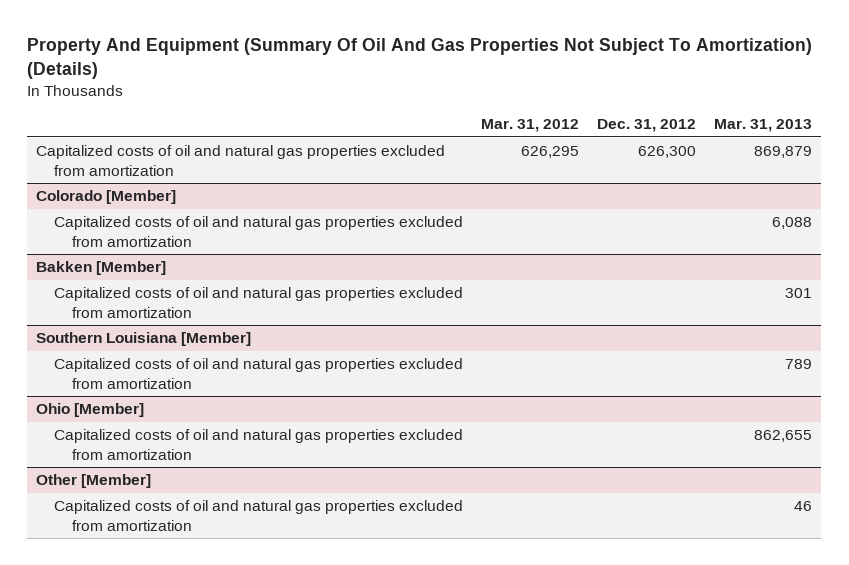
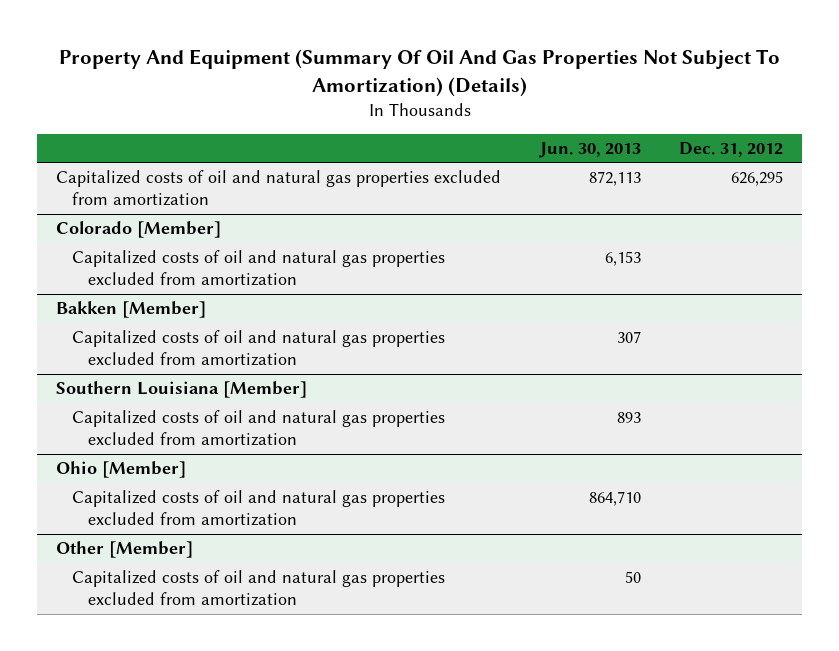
[481,119,580,133] Mar. 31, 2012 -> none
[714,119,813,133] Mar. 31, 2013 -> none
none -> [538,141,641,158] Jun. 30, 2013
[638,146,697,159] 626,300 -> [731,171,784,187] 626,295

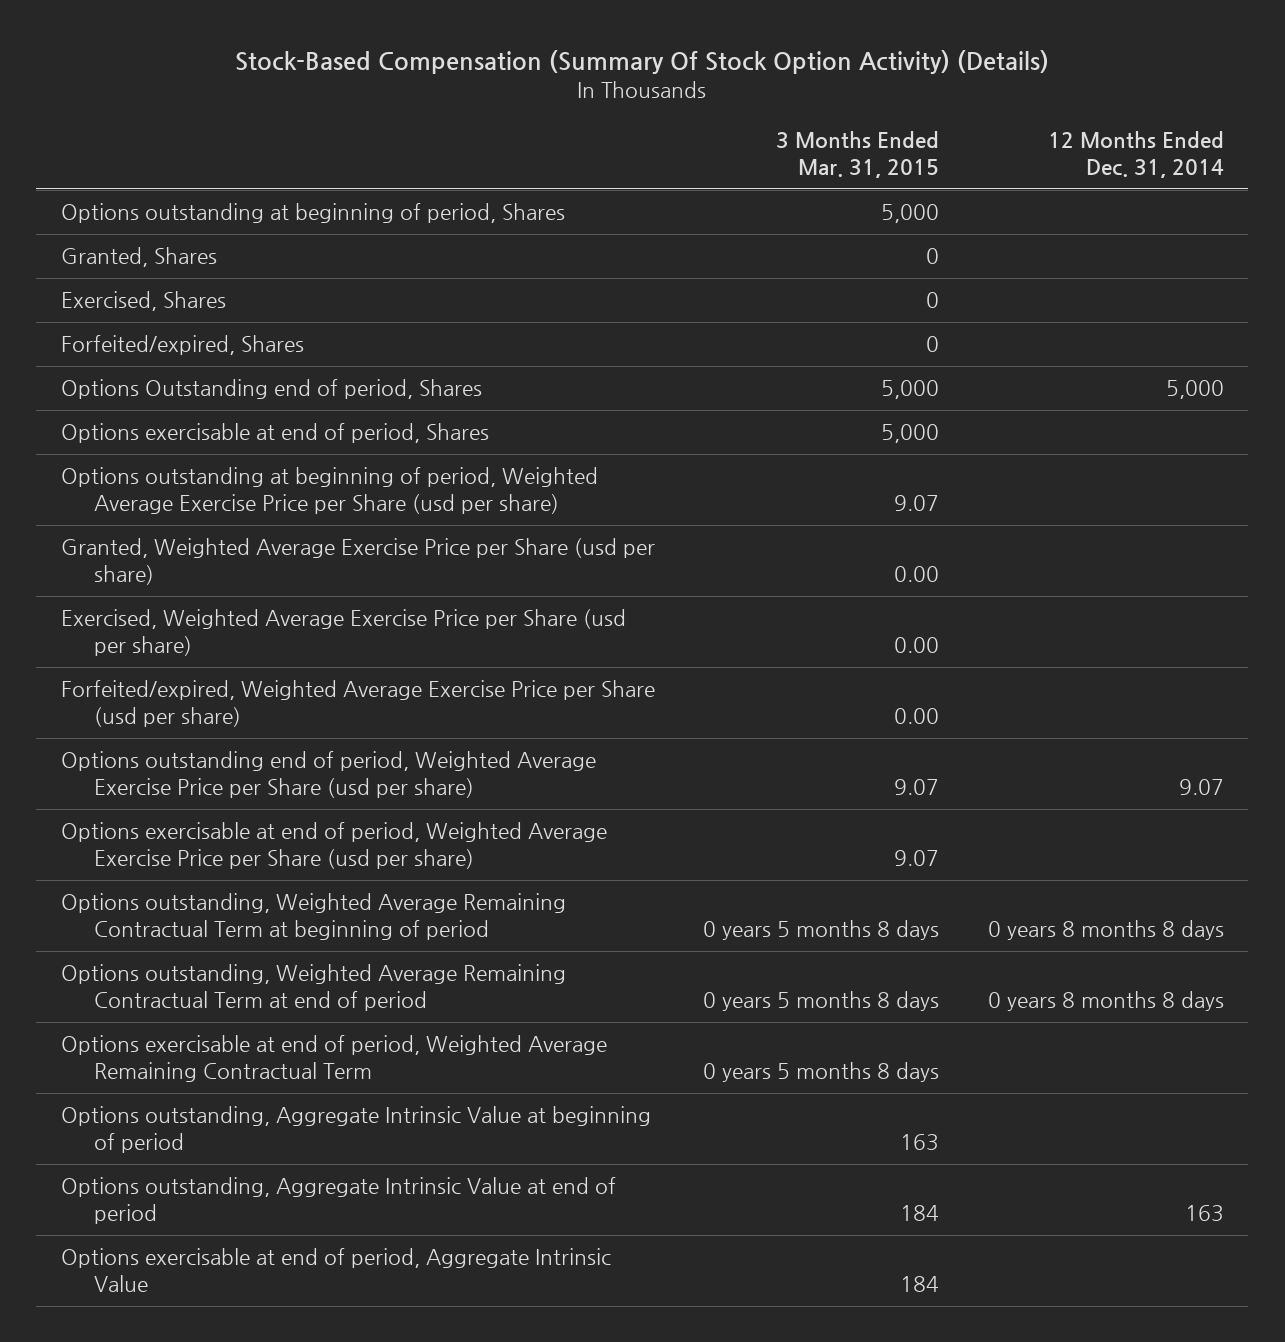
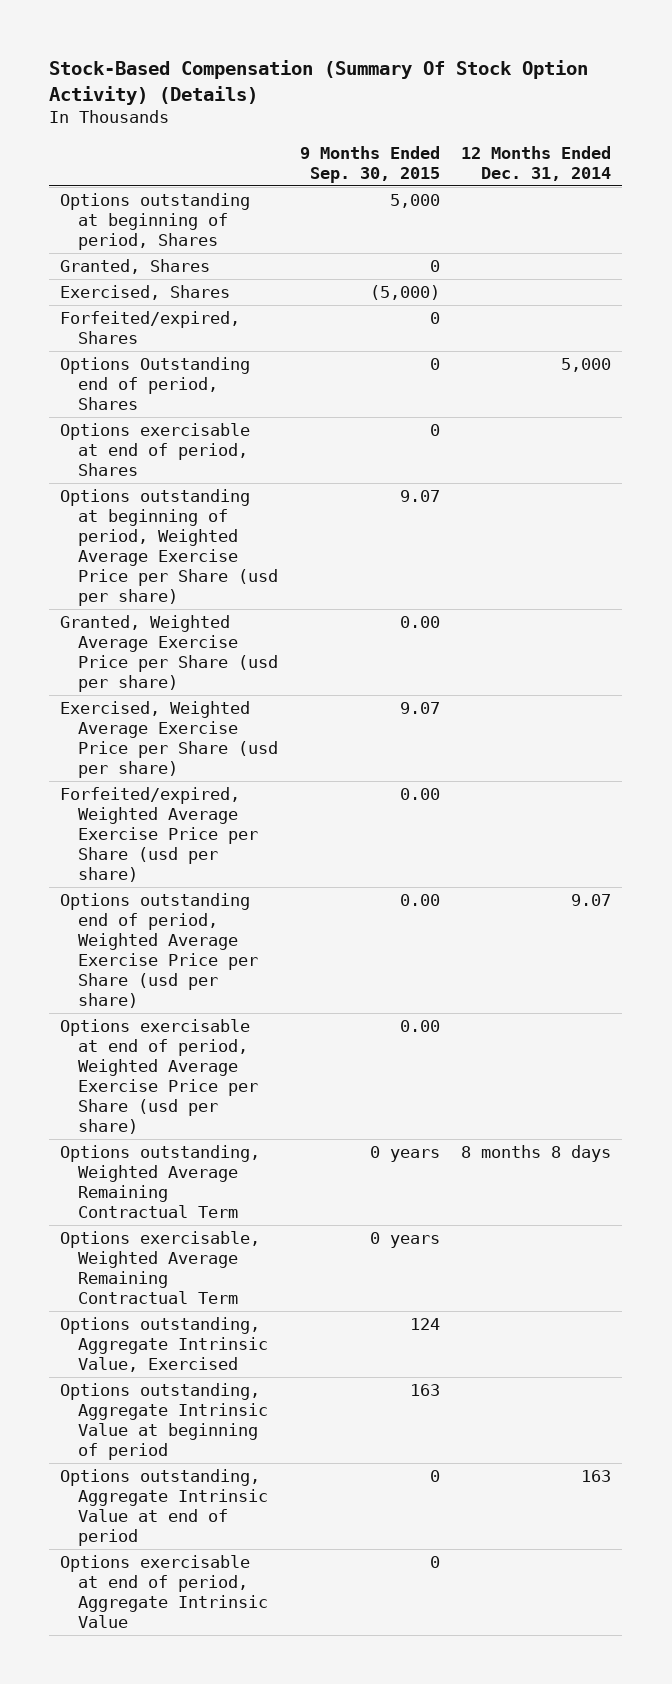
[776,131,940,179] 3 Months Ended Mar. 31, 2015 -> none
none -> [299,145,440,183] 9 Months Ended Sep. 30, 2015
[60,964,566,1012] Options outstanding, Weighted Average Remaining Contractual Term at end of period -> none
[60,893,566,941] Options outstanding, Weighted Average Remaining Contractual Term at beginning of period -> [60,1145,261,1218] Options outstanding, Weighted Average Remaining Contractual Term
[987,920,1224,941] 0 years 8 months 8 days -> [461,1145,612,1163] 8 months 8 days
[60,1035,607,1083] Options exercisable at end of period, Weighted Average Remaining Contractual Term -> [60,1231,261,1304] Options exercisable, Weighted Average Remaining Contractual Term
none -> [60,1317,268,1372] Options outstanding, Aggregate Intrinsic Value, Exercised

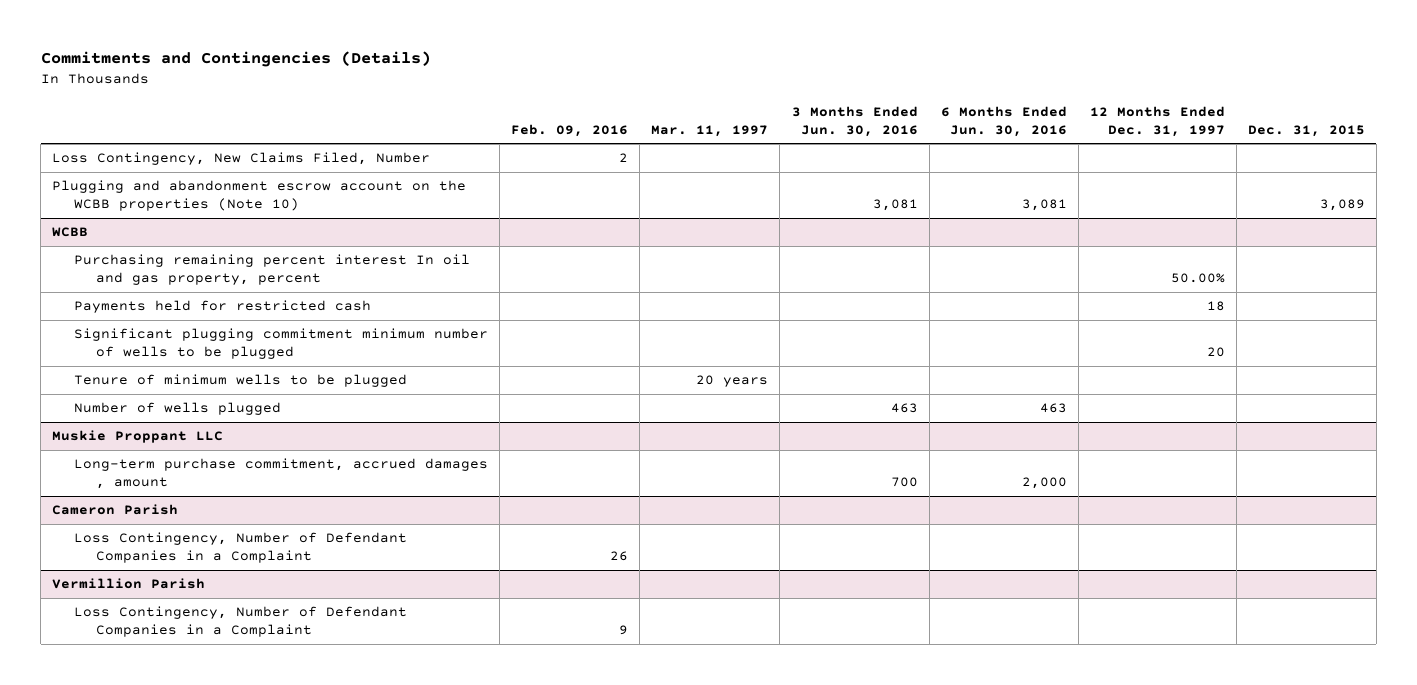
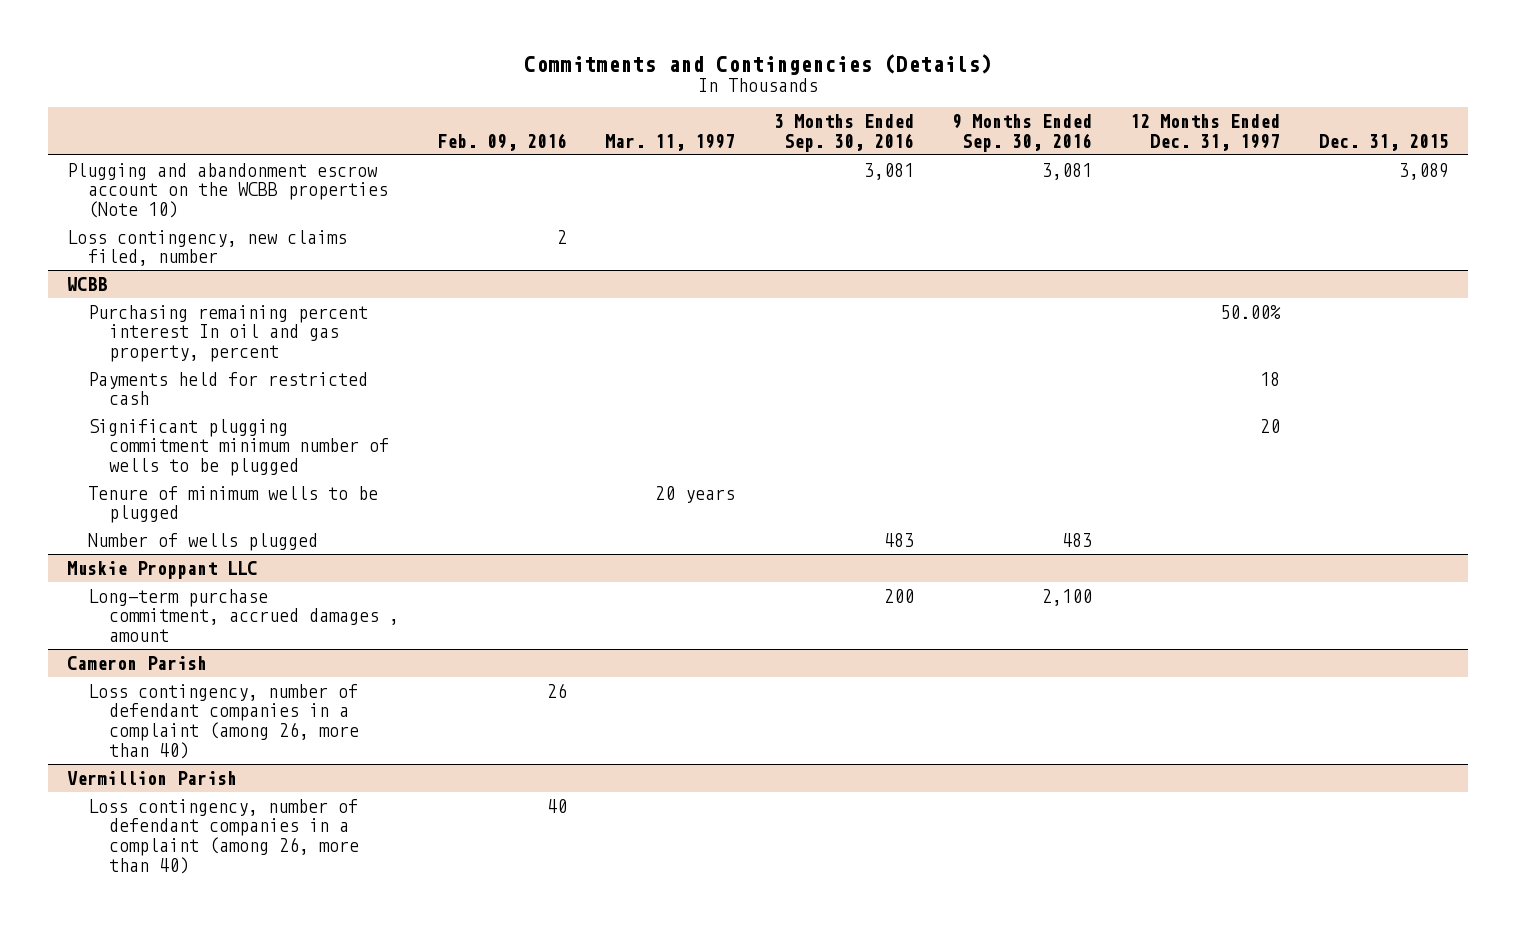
[791,105,918,137] 3 Months Ended Jun. 30, 2016 -> none
[940,105,1067,137] 6 Months Ended Jun. 30, 2016 -> none
none -> [773,114,914,152] 3 Months Ended Sep. 30, 2016
none -> [951,114,1092,152] 9 Months Ended Sep. 30, 2016
[52,152,431,166] Loss Contingency, New Claims Filed, Number -> none
none -> [67,229,348,267] Loss contingency, new claims filed, number
[74,532,408,563] Loss Contingency, Number of Defendant Companies in a Complaint -> [87,683,359,759] Loss contingency, number of defendant companies in a complaint (among 26, more than 40)
[74,606,408,637] Loss Contingency, Number of Defendant Companies in a Complaint -> [87,798,359,874] Loss contingency, number of defendant companies in a complaint (among 26, more than 40)
[619,624,629,635] 9 -> [546,798,567,813] 40

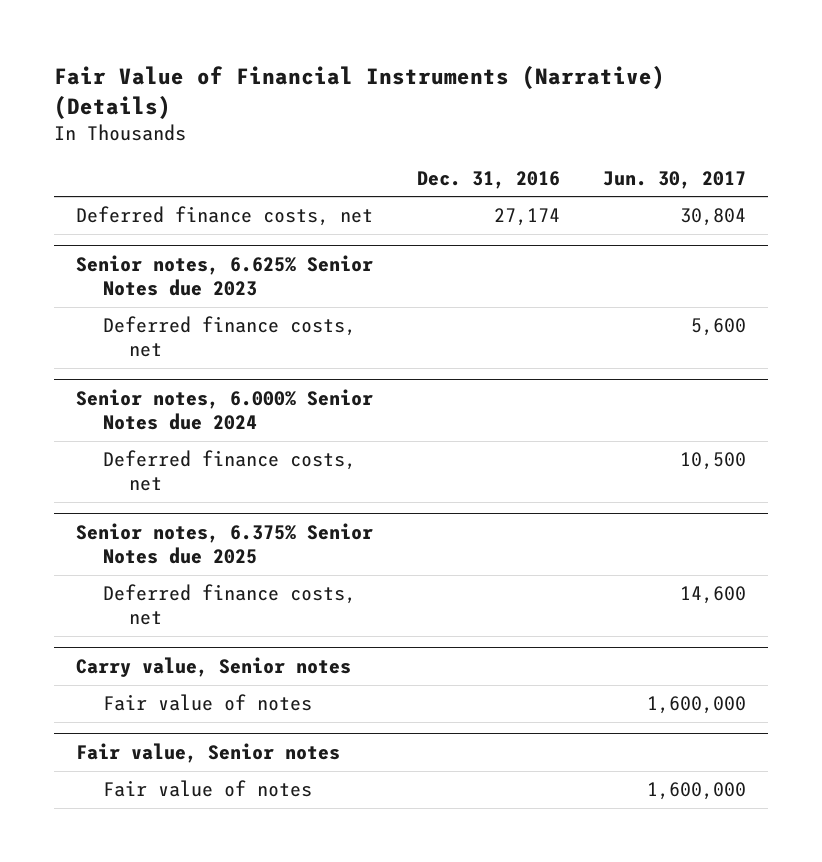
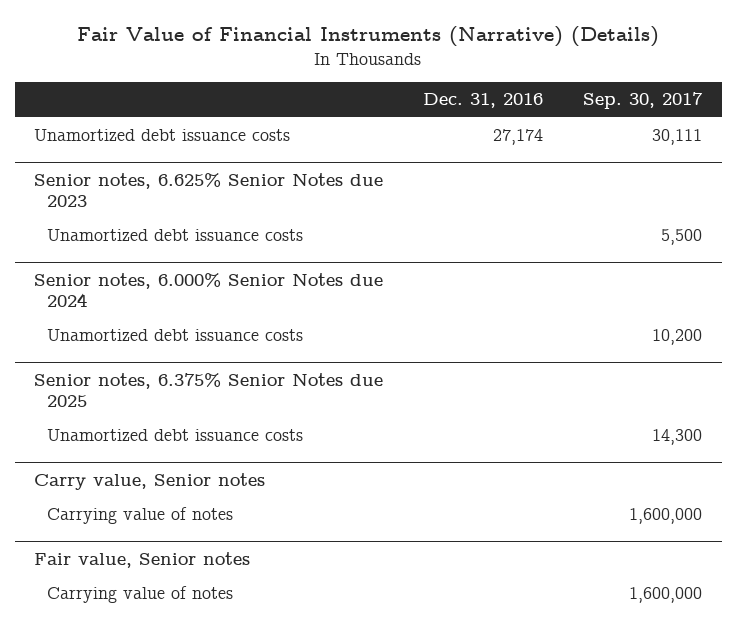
[603,170,747,189] Jun. 30, 2017 -> none
none -> [582,92,703,110] Sep. 30, 2017
[76,206,374,227] Deferred finance costs, net -> [34,129,291,142] Unamortized debt issuance costs
[102,316,356,358] Deferred finance costs, net -> [47,229,304,242] Unamortized debt issuance costs
[102,450,356,492] Deferred finance costs, net -> [47,329,304,342] Unamortized debt issuance costs
[102,584,356,626] Deferred finance costs, net -> [47,429,304,442] Unamortized debt issuance costs
[102,694,312,712] Fair value of notes -> [47,507,234,525] Carrying value of notes
[102,780,312,798] Fair value of notes -> [47,586,234,604] Carrying value of notes

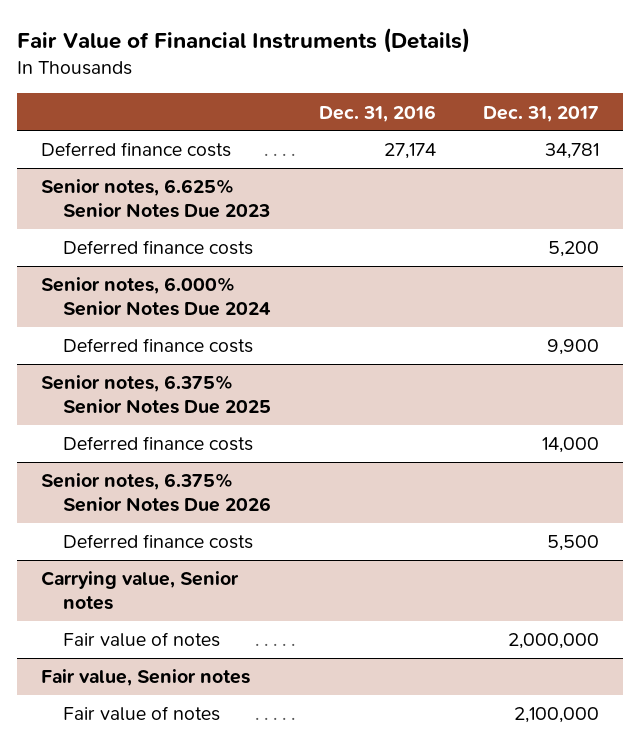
[77,26,660,48] Fair Value of Financial Instruments (Narrative) (Details) -> [17,27,471,53] Fair Value of Financial Instruments (Details)
[582,92,703,110] Sep. 30, 2017 -> none
none -> [483,105,600,122] Dec. 31, 2017
[34,129,291,142] Unamortized debt issuance costs -> [41,142,232,158] Deferred finance costs
[34,172,384,207] Senior notes, 6.625% Senior Notes due 2023 -> [41,179,270,218] Senior notes, 6.625% Senior Notes Due 2023
[47,229,304,242] Unamortized debt issuance costs -> [62,240,253,256] Deferred finance costs
[34,272,384,307] Senior notes, 6.000% Senior Notes due 2024 -> [41,277,271,316] Senior notes, 6.000% Senior Notes Due 2024
[47,329,304,342] Unamortized debt issuance costs -> [62,338,253,354] Deferred finance costs
[34,372,384,407] Senior notes, 6.375% Senior Notes due 2025 -> [41,375,271,414] Senior notes, 6.375% Senior Notes Due 2025
[47,429,304,442] Unamortized debt issuance costs -> [62,436,253,452] Deferred finance costs
none -> [41,473,271,512] Senior notes, 6.375% Senior Notes Due 2026
none -> [62,534,253,550] Deferred finance costs
[34,472,266,490] Carry value, Senior notes -> [41,571,240,610] Carrying value, Senior notes
[47,507,234,525] Carrying value of notes -> [62,632,220,648] Fair value of notes
[47,586,234,604] Carrying value of notes -> [62,706,220,722] Fair value of notes

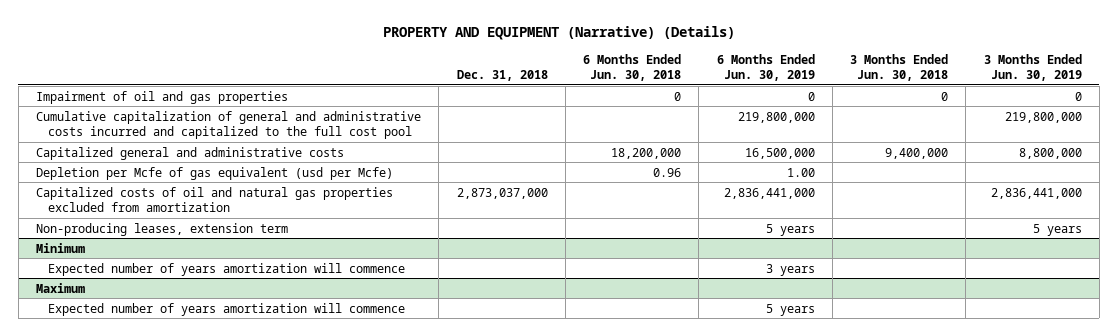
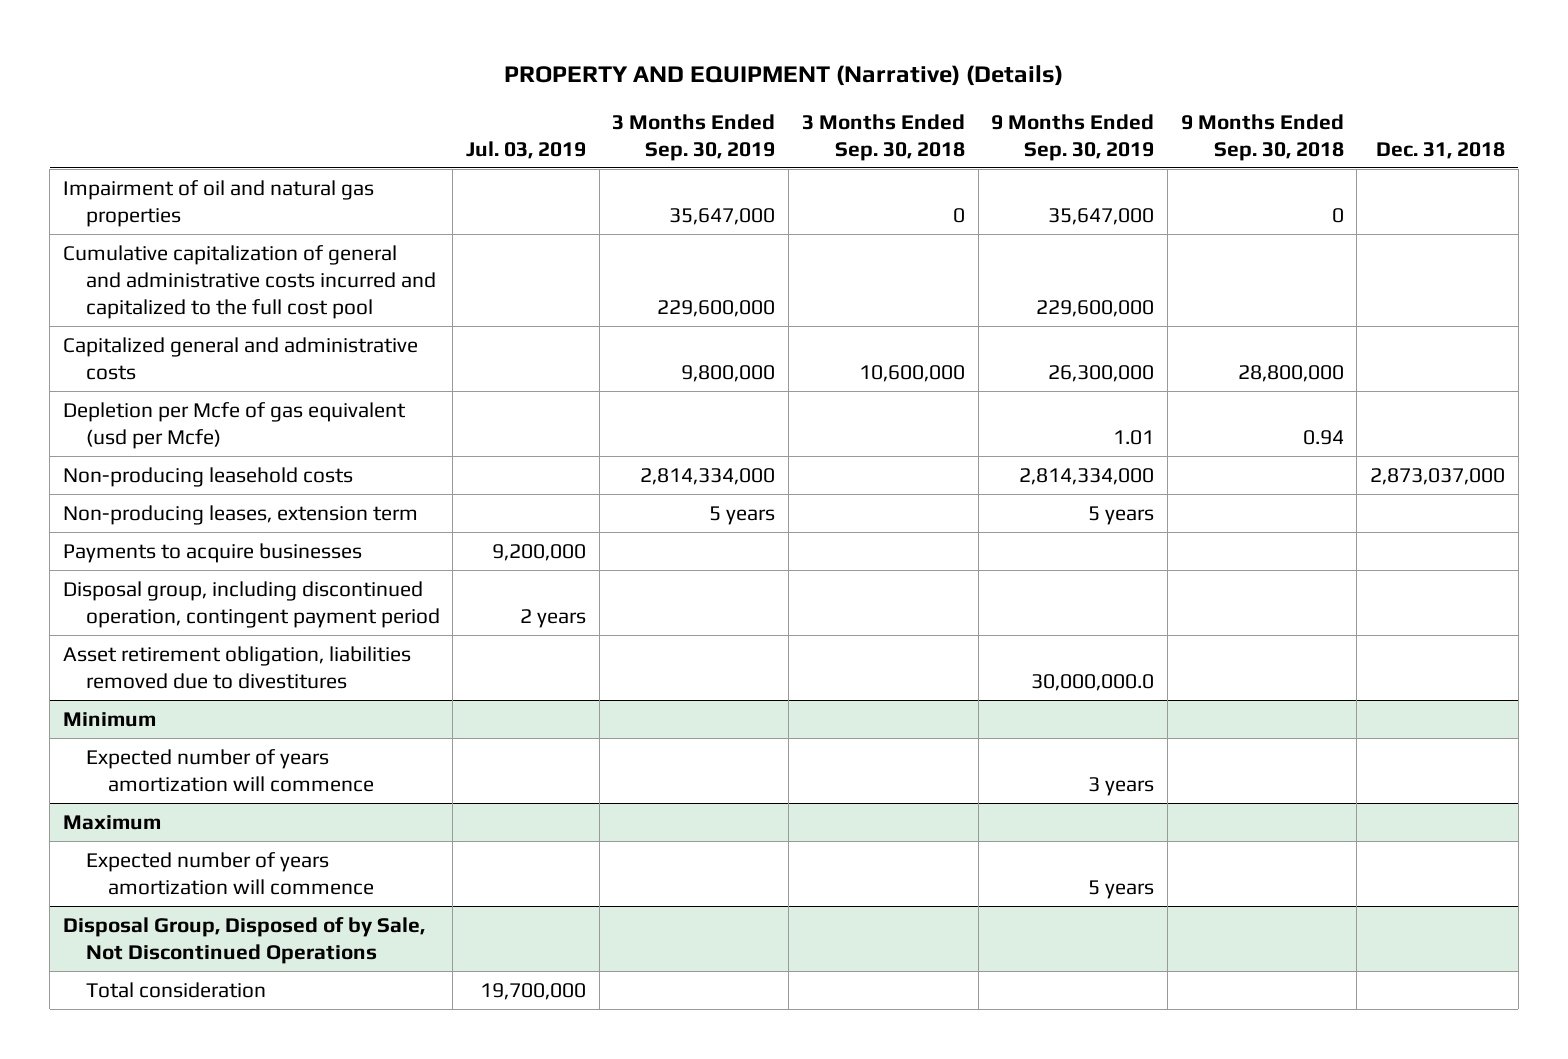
[583,53,682,82] 6 Months Ended Jun. 30, 2018 -> none
[716,53,815,82] 6 Months Ended Jun. 30, 2019 -> none
[850,53,949,82] 3 Months Ended Jun. 30, 2018 -> none
[983,53,1082,82] 3 Months Ended Jun. 30, 2019 -> none
none -> [466,140,587,159] Jul. 03, 2019
none -> [612,113,776,161] 3 Months Ended Sep. 30, 2019
none -> [801,113,965,161] 3 Months Ended Sep. 30, 2018
none -> [991,113,1155,161] 9 Months Ended Sep. 30, 2019
none -> [1180,113,1344,161] 9 Months Ended Sep. 30, 2018
[36,90,289,104] Impairment of oil and gas properties -> [62,179,374,227] Impairment of oil and natural gas properties
[36,186,394,212] Capitalized costs of oil and natural gas properties excluded from amortization -> [62,466,353,487] Non-producing leasehold costs
none -> [62,542,362,563] Payments to acquire businesses
none -> [62,580,440,628] Disposal group, including discontinued operation, contingent payment period
none -> [62,645,411,689] Asset retirement obligation, liabilities removed due to divestitures
none -> [62,916,425,964] Disposal Group, Disposed of by Sale, Not Discontinued Operations
none -> [85,981,266,998] Total consideration

